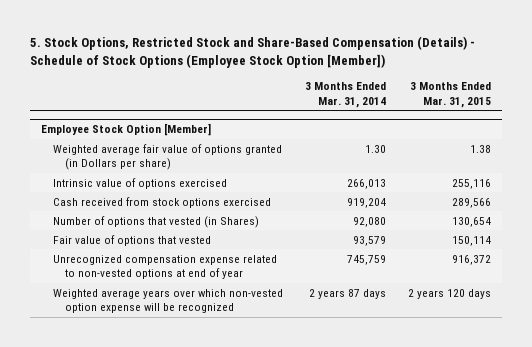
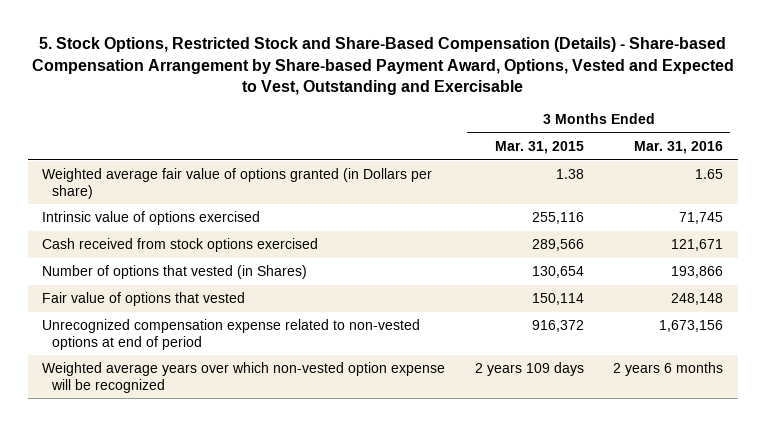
[29,36,475,69] 5. Stock Options, Restricted Stock and Share-Based Compensation (Details) - Schedule of Stock Options (Employee Stock Option [Member]) -> [31,37,734,96] 5. Stock Options, Restricted Stock and Share-Based Compensation (Details) - Share-based Compensation Arrangement by Share-based Payment Award, Options, Vested and Expected to Vest, Outstanding and Exercisable
[305,82,387,109] 3 Months Ended Mar. 31, 2014 -> none
none -> [634,141,724,155] Mar. 31, 2016
[40,123,211,137] Employee Stock Option [Member] -> none
[52,254,277,280] Unrecognized compensation expense related to non-vested options at end of year -> [42,319,421,350] Unrecognized compensation expense related to non-vested options at end of period
[408,288,492,299] 2 years 120 days -> [474,362,584,377] 2 years 109 days

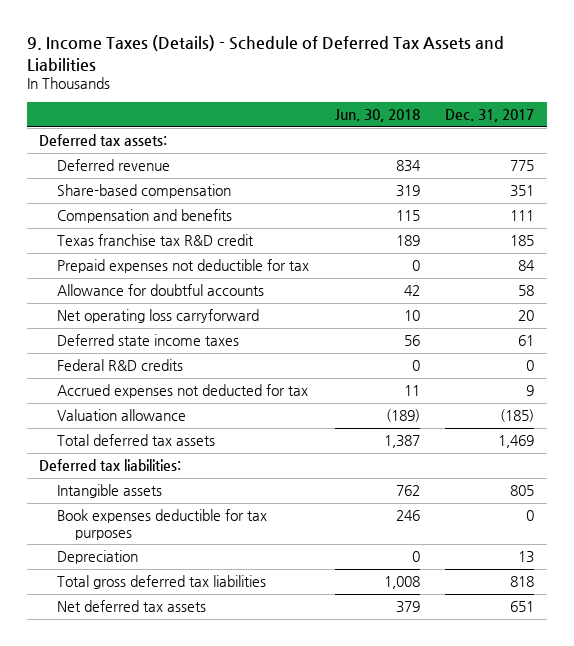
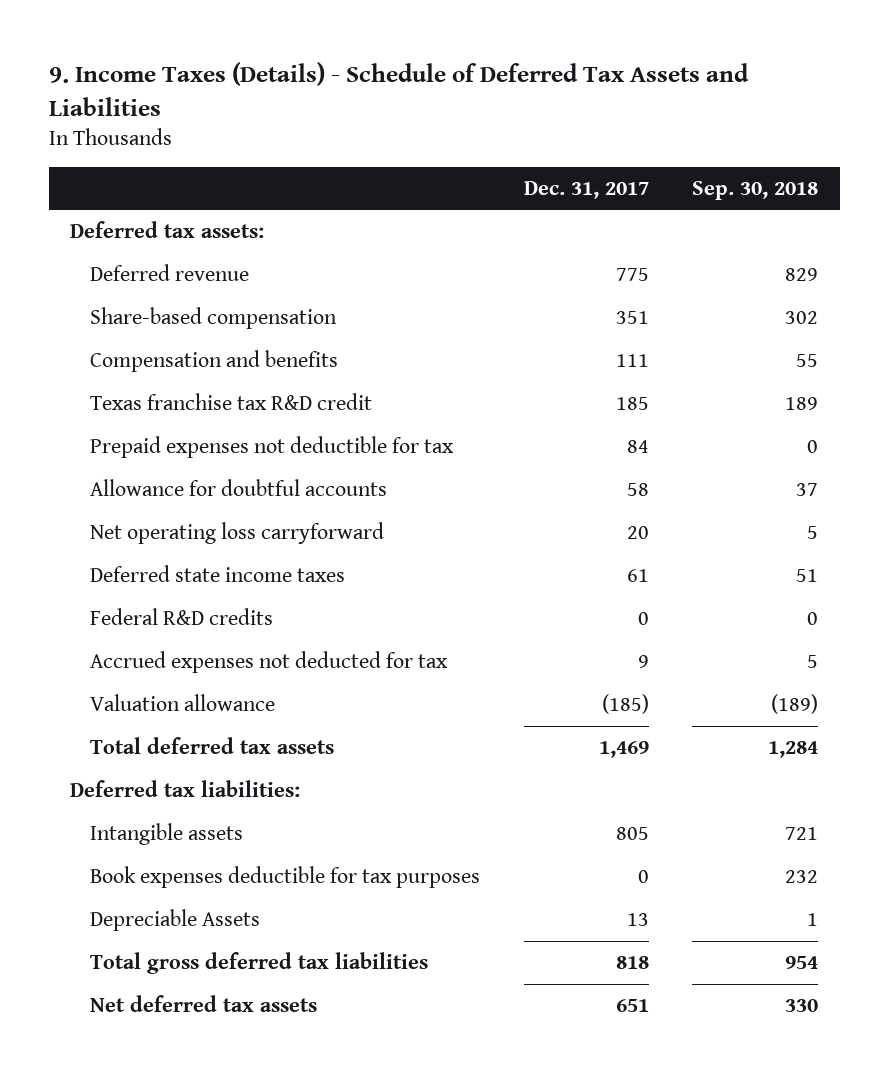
[334,109,420,123] Jun. 30, 2018 -> none
none -> [692,180,819,200] Sep. 30, 2018
[57,550,139,565] Depreciation -> [90,909,261,932] Depreciable Assets

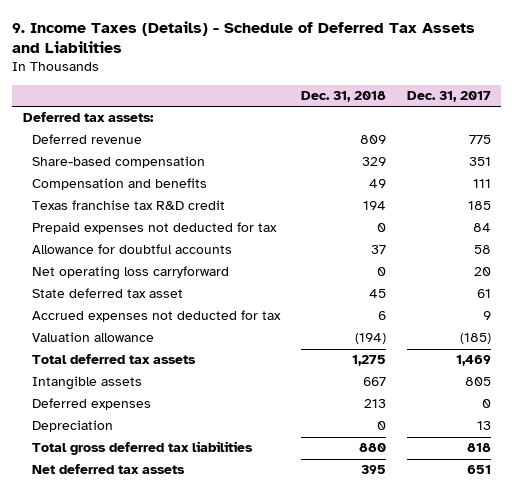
[692,180,819,200] Sep. 30, 2018 -> none
none -> [301,91,387,103] Dec. 31, 2018
[90,436,455,459] Prepaid expenses not deductible for tax -> [32,222,278,235] Prepaid expenses not deducted for tax
[90,608,274,626] Federal R&D credits -> none
[90,565,346,583] Deferred state income taxes -> [32,288,184,299] State deferred tax asset
[70,780,301,798] Deferred tax liabilities: -> none
[90,866,481,889] Book expenses deductible for tax purposes -> [32,398,152,411] Deferred expenses
[90,909,261,932] Depreciable Assets -> [32,420,114,433] Depreciation

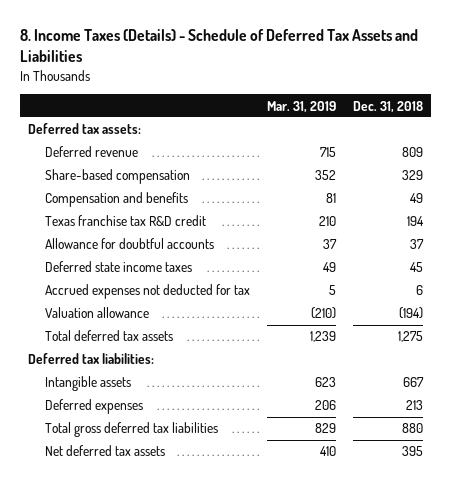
[12,20,476,54] 9. Income Taxes (Details) - Schedule of Deferred Tax Assets and Liabilities -> [19,28,418,63] 8. Income Taxes (Details) - Schedule of Deferred Tax Assets and Liabilities
[407,91,492,103] Dec. 31, 2017 -> none
none -> [266,100,336,113] Mar. 31, 2019
[32,222,278,235] Prepaid expenses not deducted for tax -> none
[32,266,230,281] Net operating loss carryforward -> none
[32,288,184,299] State deferred tax asset -> [45,261,193,273] Deferred state income taxes
none -> [27,353,154,365] Deferred tax liabilities:
[32,420,114,433] Depreciation -> none

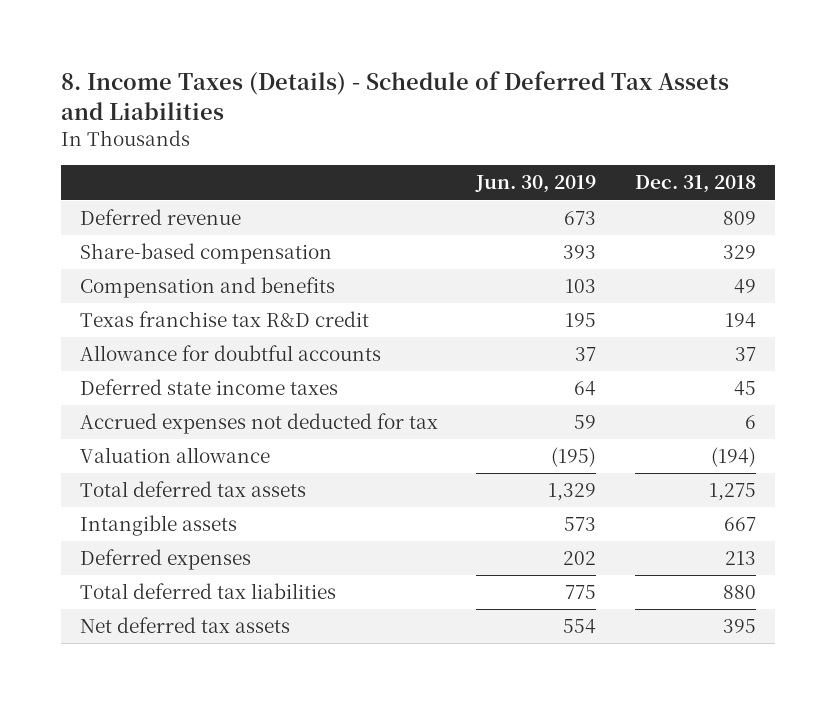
[266,100,336,113] Mar. 31, 2019 -> none
none -> [475,175,597,194] Jun. 30, 2019
[27,123,141,135] Deferred tax assets: -> none
[27,353,154,365] Deferred tax liabilities: -> none
[45,422,219,438] Total gross deferred tax liabilities -> [79,583,336,600] Total deferred tax liabilities

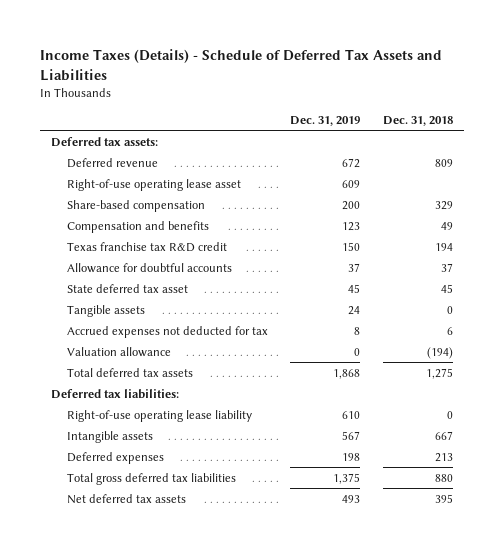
[60,71,729,121] 8. Income Taxes (Details) - Schedule of Deferred Tax Assets and Liabilities -> [40,48,443,81] Income Taxes (Details) - Schedule of Deferred Tax Assets and Liabilities
[475,175,597,194] Jun. 30, 2019 -> none
none -> [290,115,361,126] Dec. 31, 2019
none -> [51,136,159,147] Deferred tax assets:
none -> [67,178,242,191] Right-of-use operating lease asset
[79,379,338,396] Deferred state income taxes -> [67,283,189,293] State deferred tax asset
none -> [67,304,146,317] Tangible assets
none -> [51,388,180,399] Deferred tax liabilities:
none -> [67,409,253,422] Right-of-use operating lease liability
[79,583,336,600] Total deferred tax liabilities -> [67,472,237,485] Total gross deferred tax liabilities

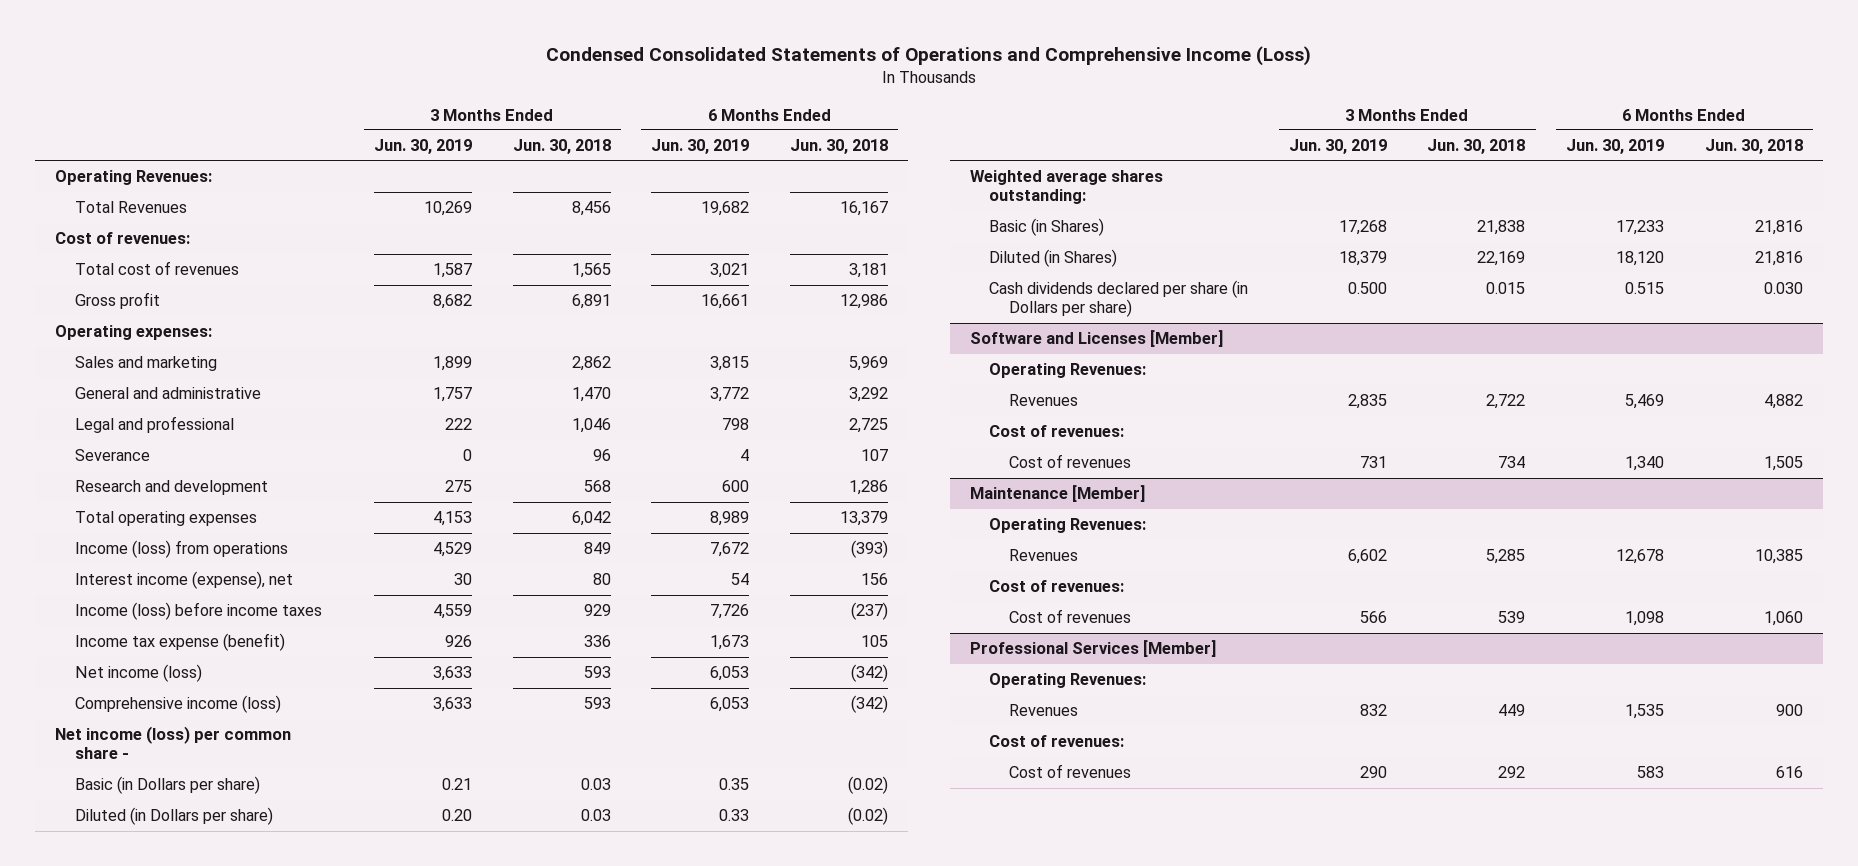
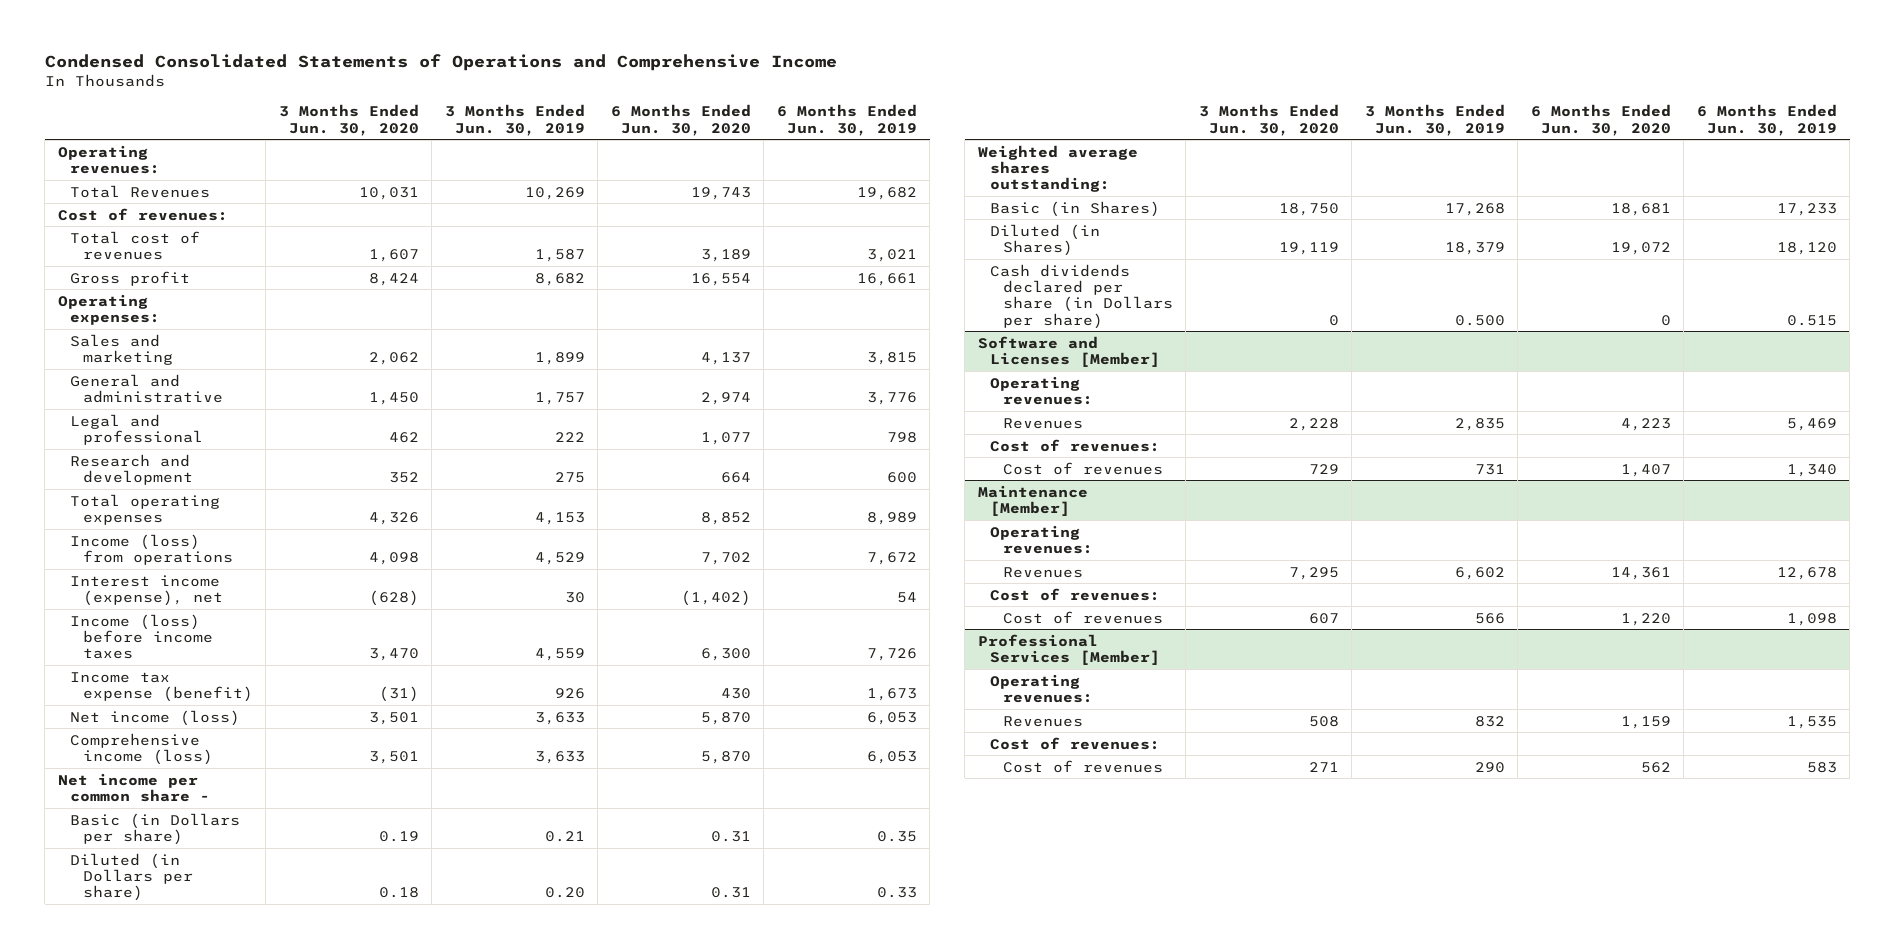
[545,45,1311,66] Condensed Consolidated Statements of Operations and Comprehensive Income (Loss) -> [44,53,837,71] Condensed Consolidated Statements of Operations and Comprehensive Income
[512,139,611,155] Jun. 30, 2018 -> none
[789,139,888,155] Jun. 30, 2018 -> none
none -> [278,104,419,136] 3 Months Ended Jun. 30, 2020
none -> [610,104,751,136] 6 Months Ended Jun. 30, 2020
[55,170,213,186] Operating Revenues: -> [57,144,161,174] Operating revenues:
[710,387,750,403] 3,772 -> [866,391,917,405] 3,776
[74,449,150,462] Severance -> none
[55,726,292,760] Net income (loss) per common share - -> [57,772,211,802] Net income per common share -
[989,363,1147,379] Operating Revenues: -> [990,375,1093,405] Operating revenues:
[989,518,1147,534] Operating Revenues: -> [990,524,1093,554] Operating revenues:
[989,673,1147,689] Operating Revenues: -> [990,673,1093,703] Operating revenues:

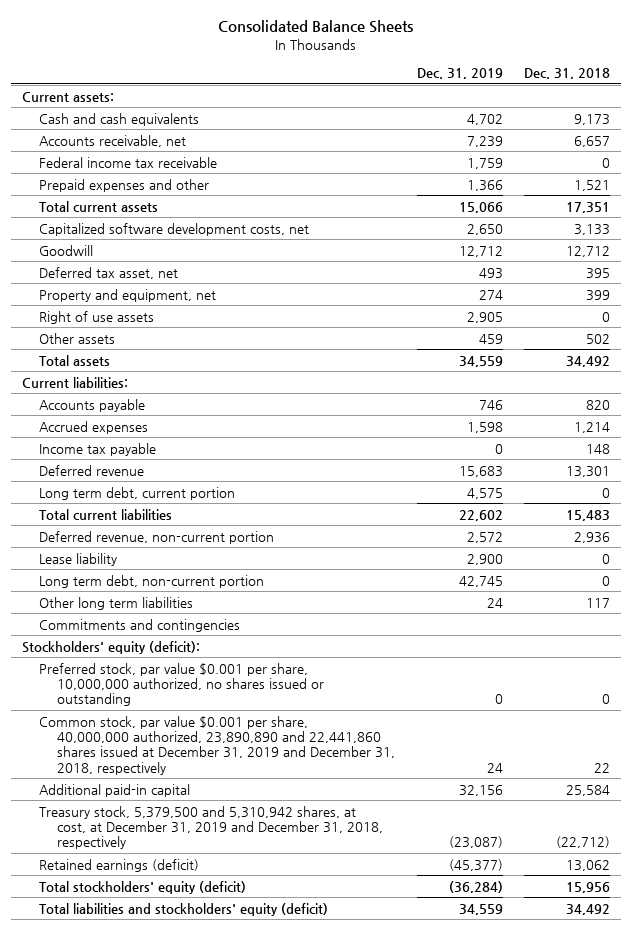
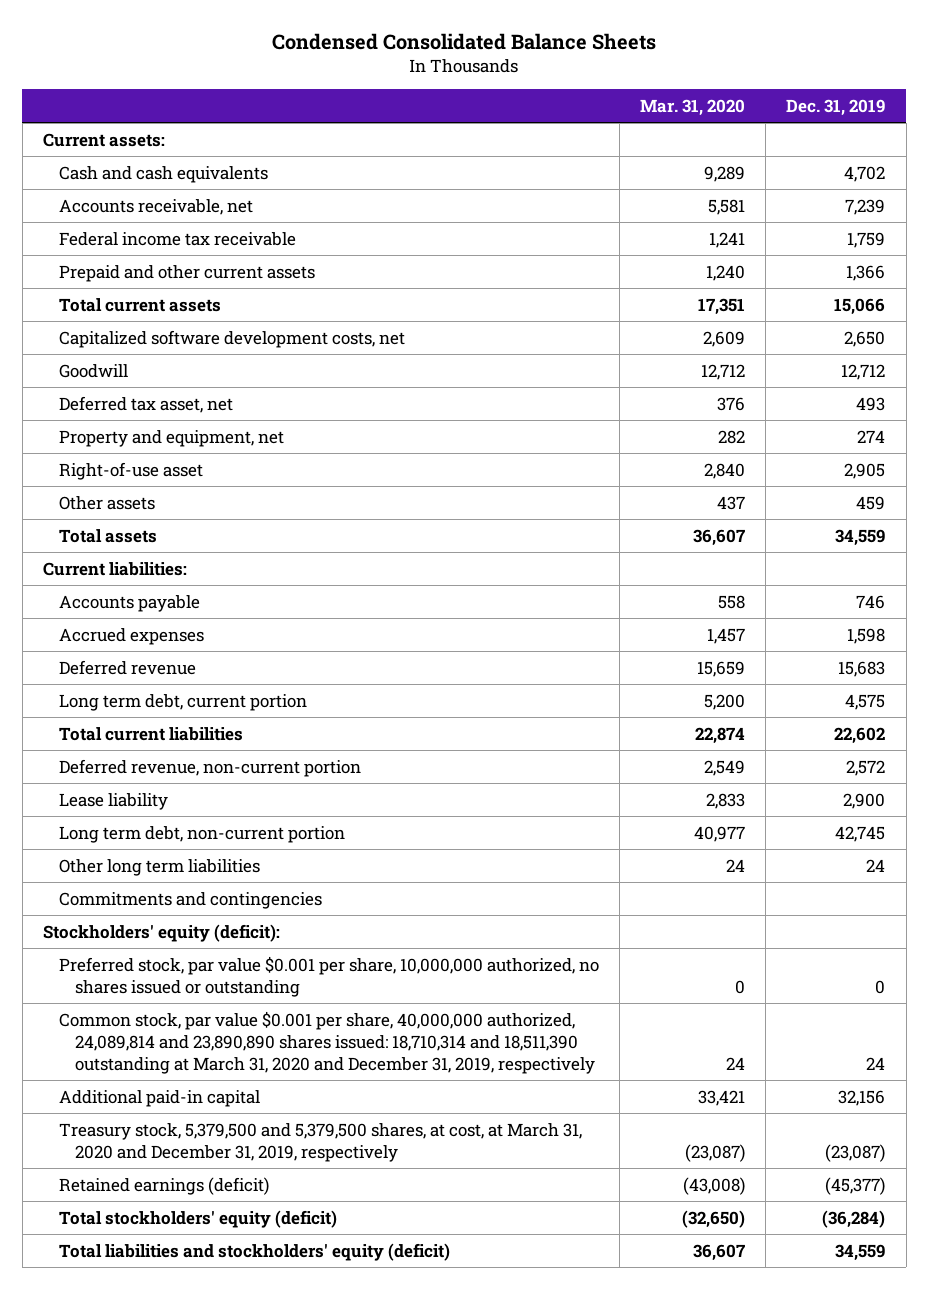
[218,20,414,34] Consolidated Balance Sheets -> [272,32,657,50] Condensed Consolidated Balance Sheets
[524,68,611,80] Dec. 31, 2018 -> none
none -> [640,98,746,116] Mar. 31, 2020
[39,178,210,192] Prepaid expenses and other -> [58,264,315,282] Prepaid and other current assets
[39,310,155,324] Right of use assets -> [58,461,203,480] Right-of-use asset
[39,442,157,456] Income tax payable -> none
[39,715,395,775] Common stock, par value $0.001 per share, 40,000,000 authorized, 23,890,890 and 22,441,860 shares issued at December 31, 2019 and December 31, 2018, respectively -> [58,1010,595,1074] Common stock, par value $0.001 per share, 40,000,000 authorized, 24,089,814 and 23,890,890 shares issued: 18,710,314 and 18,511,390 outstanding at March 31, 2020 and December 31, 2019, respectively
[39,805,383,850] Treasury stock, 5,379,500 and 5,310,942 shares, at cost, at December 31, 2019 and December 31, 2018, respectively -> [58,1122,582,1162] Treasury stock, 5,379,500 and 5,379,500 shares, at cost, at March 31, 2020 and December 31, 2019, respectively

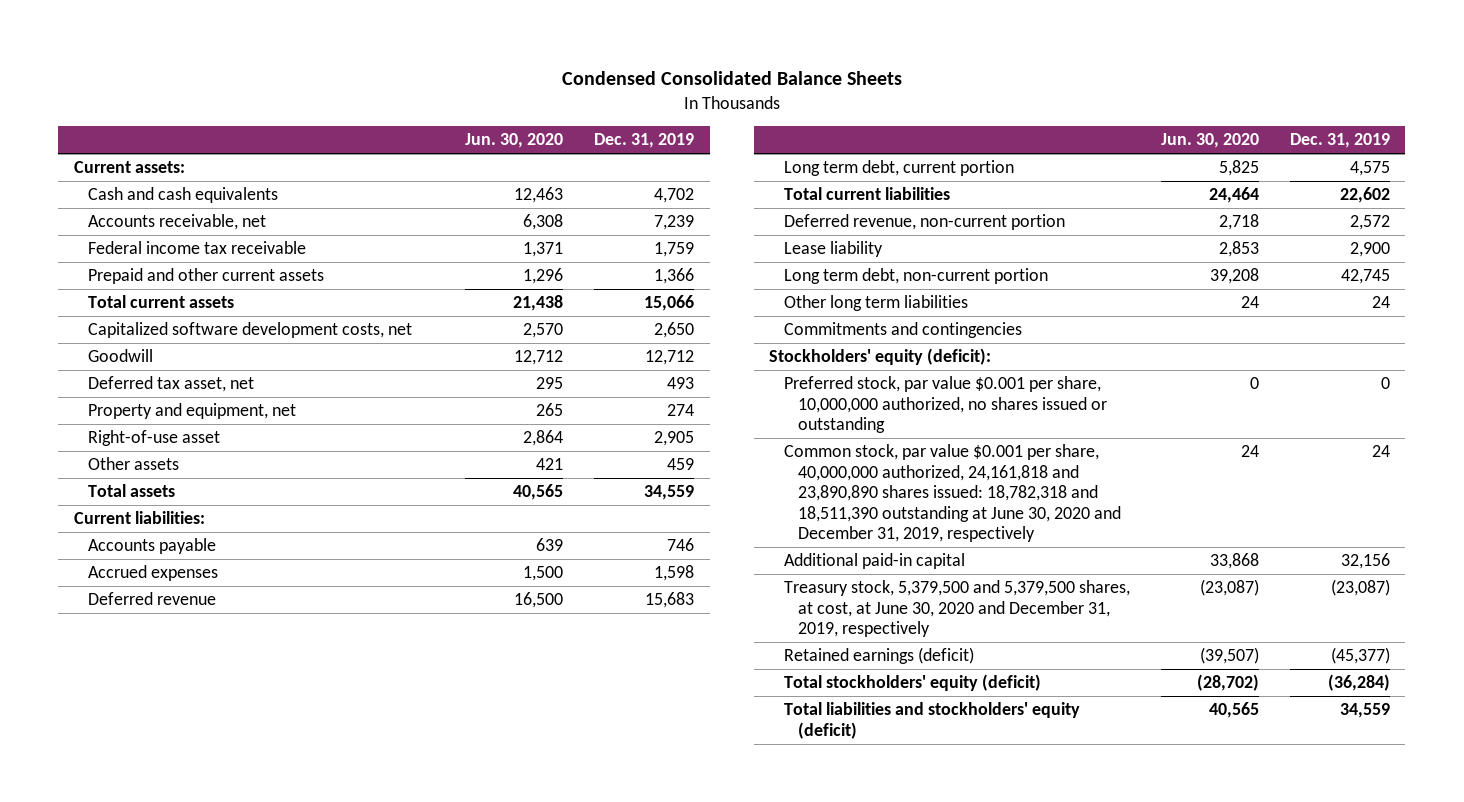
[640,98,746,116] Mar. 31, 2020 -> none
none -> [465,133,564,149] Jun. 30, 2020
[58,1010,595,1074] Common stock, par value $0.001 per share, 40,000,000 authorized, 24,089,814 and 23,890,890 shares issued: 18,710,314 and 18,511,390 outstanding at March 31, 2020 and December 31, 2019, respectively -> [783,444,1122,543] Common stock, par value $0.001 per share, 40,000,000 authorized, 24,161,818 and 23,890,890 shares issued: 18,782,318 and 18,511,390 outstanding at June 30, 2020 and December 31, 2019, respectively
[58,1122,582,1162] Treasury stock, 5,379,500 and 5,379,500 shares, at cost, at March 31, 2020 and December 31, 2019, respectively -> [783,580,1130,638] Treasury stock, 5,379,500 and 5,379,500 shares, at cost, at June 30, 2020 and December 31, 2019, respectively

